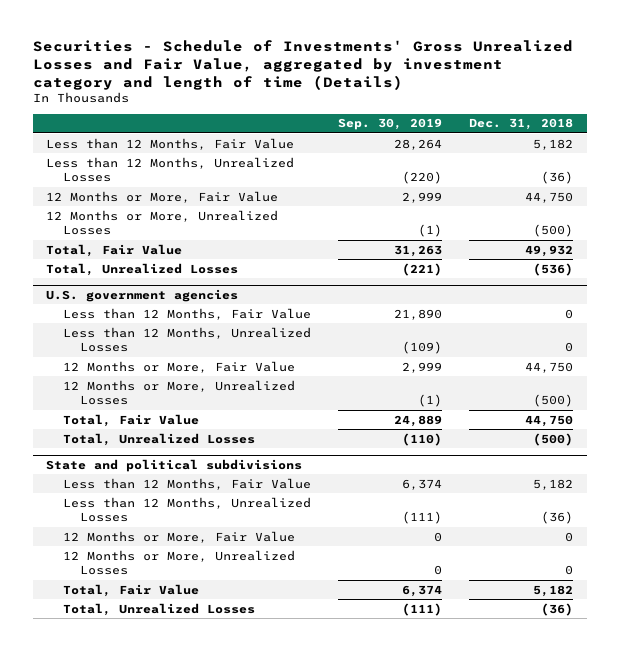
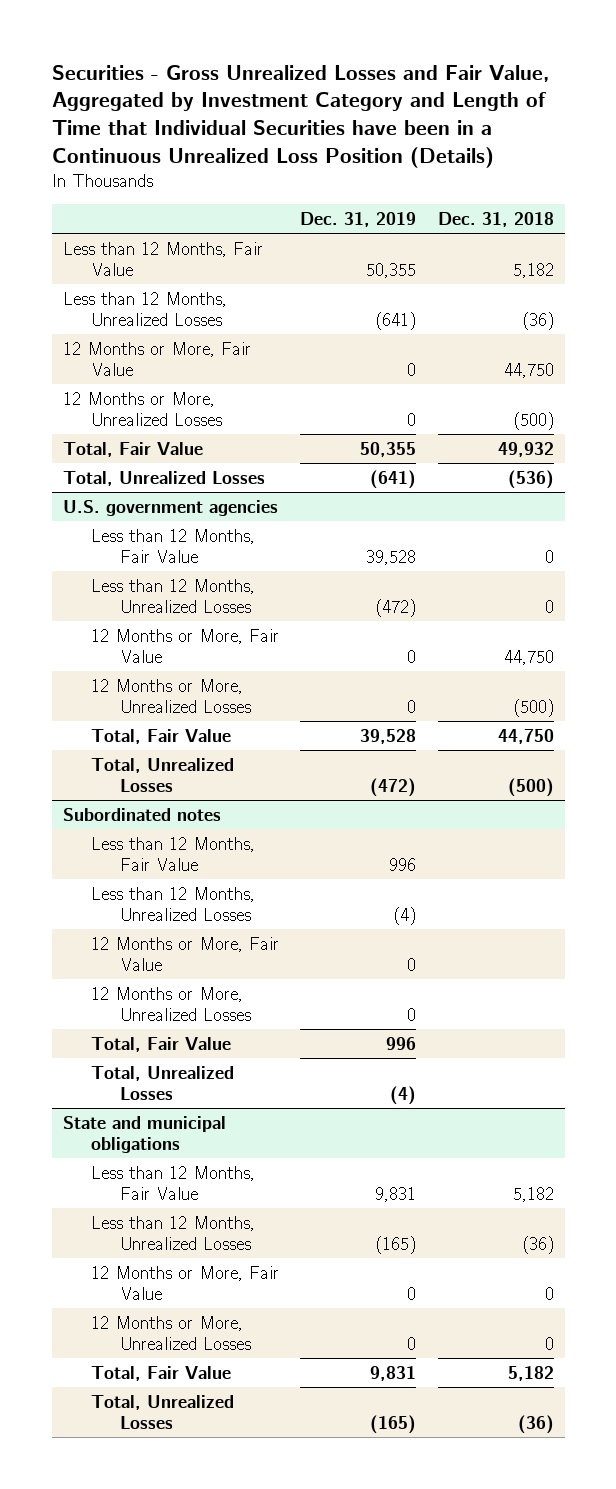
[32,39,573,90] Securities - Schedule of Investments' Gross Unrealized Losses and Fair Value, aggregated by investment category and length of time (Details) -> [51,64,549,168] Securities - Gross Unrealized Losses and Fair Value, Aggregated by Investment Category and Length of Time that Individual Securities have been in a Continuous Unrealized Loss Position (Details)
[338,118,443,131] Sep. 30, 2019 -> none
none -> [300,211,417,227] Dec. 31, 2019
none -> [62,807,221,821] Subordinated notes
none -> [91,836,256,871] Less than 12 Months, Fair Value
none -> [91,886,256,921] Less than 12 Months, Unrealized Losses
none -> [91,936,280,971] 12 Months or More, Fair Value
none -> [91,986,251,1021] 12 Months or More, Unrealized Losses
none -> [91,1036,232,1052] Total, Fair Value
none -> [91,1065,235,1100] Total, Unrealized Losses
[46,458,303,472] State and political subdivisions -> [62,1115,226,1153] State and municipal obligations

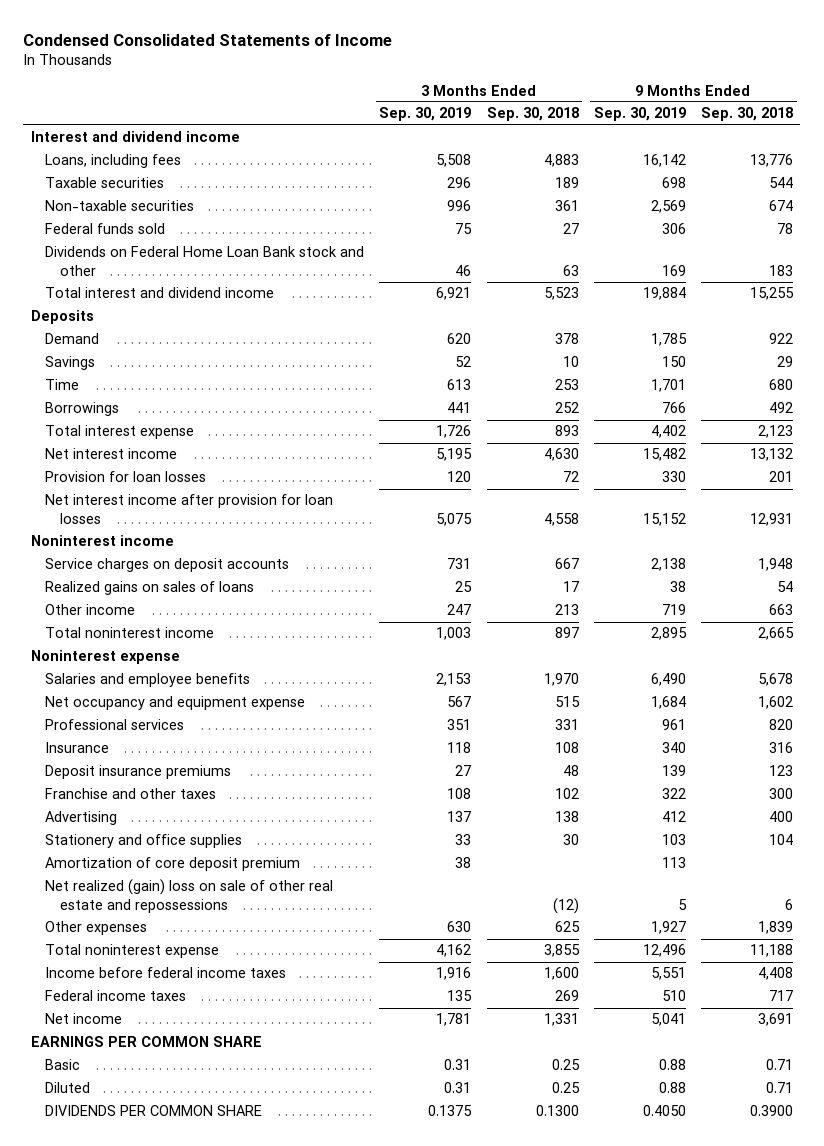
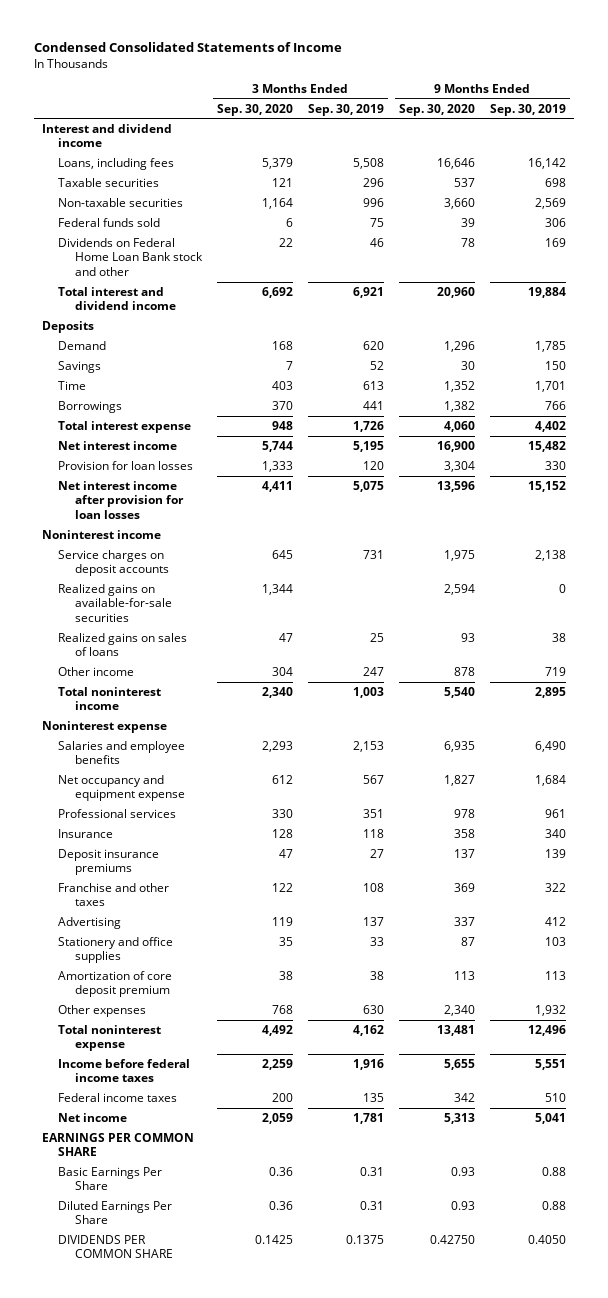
[486,107,579,122] Sep. 30, 2018 -> none
[700,107,793,122] Sep. 30, 2018 -> none
none -> [216,103,293,116] Sep. 30, 2020
none -> [398,103,475,116] Sep. 30, 2020
none -> [58,583,172,622] Realized gains on available-for-sale securities
[45,879,334,913] Net realized (gain) loss on sale of other real estate and repossessions -> none
[650,921,686,935] 1,927 -> [535,1004,567,1016] 1,932
[45,1059,81,1071] Basic -> [58,1166,163,1191] Basic Earnings Per Share
[45,1082,91,1094] Diluted -> [58,1200,173,1225] Diluted Earnings Per Share

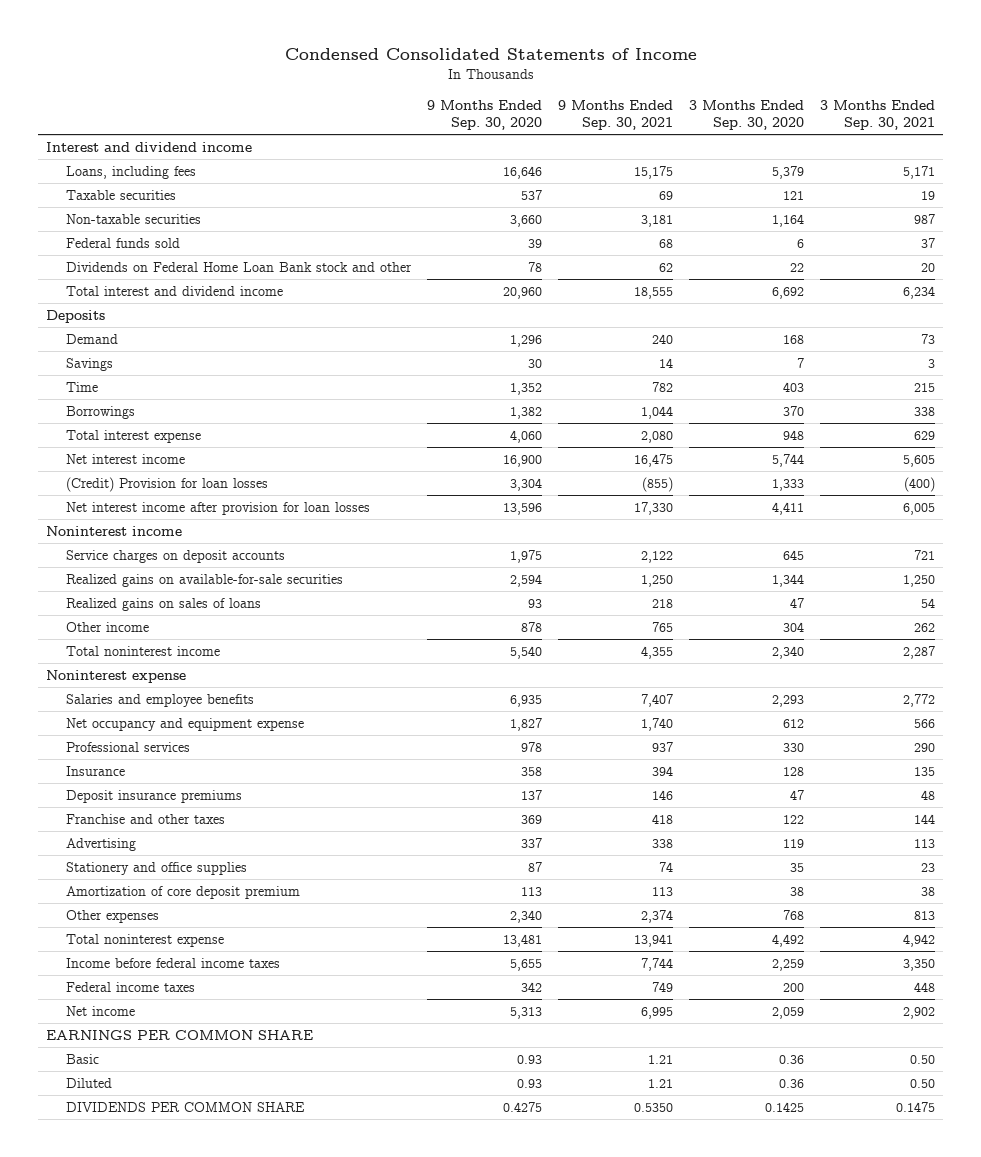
[307,103,384,116] Sep. 30, 2019 -> none
[490,103,567,116] Sep. 30, 2019 -> none
none -> [558,100,674,130] 9 Months Ended Sep. 30, 2021
none -> [820,100,936,130] 3 Months Ended Sep. 30, 2021
[58,460,194,470] Provision for loan losses -> [66,477,269,493] (Credit) Provision for loan losses
[58,1166,163,1191] Basic Earnings Per Share -> [66,1054,100,1065] Basic
[58,1200,173,1225] Diluted Earnings Per Share -> [66,1078,113,1089] Diluted
[429,1234,475,1244] 0.42750 -> [503,1102,543,1113] 0.4275

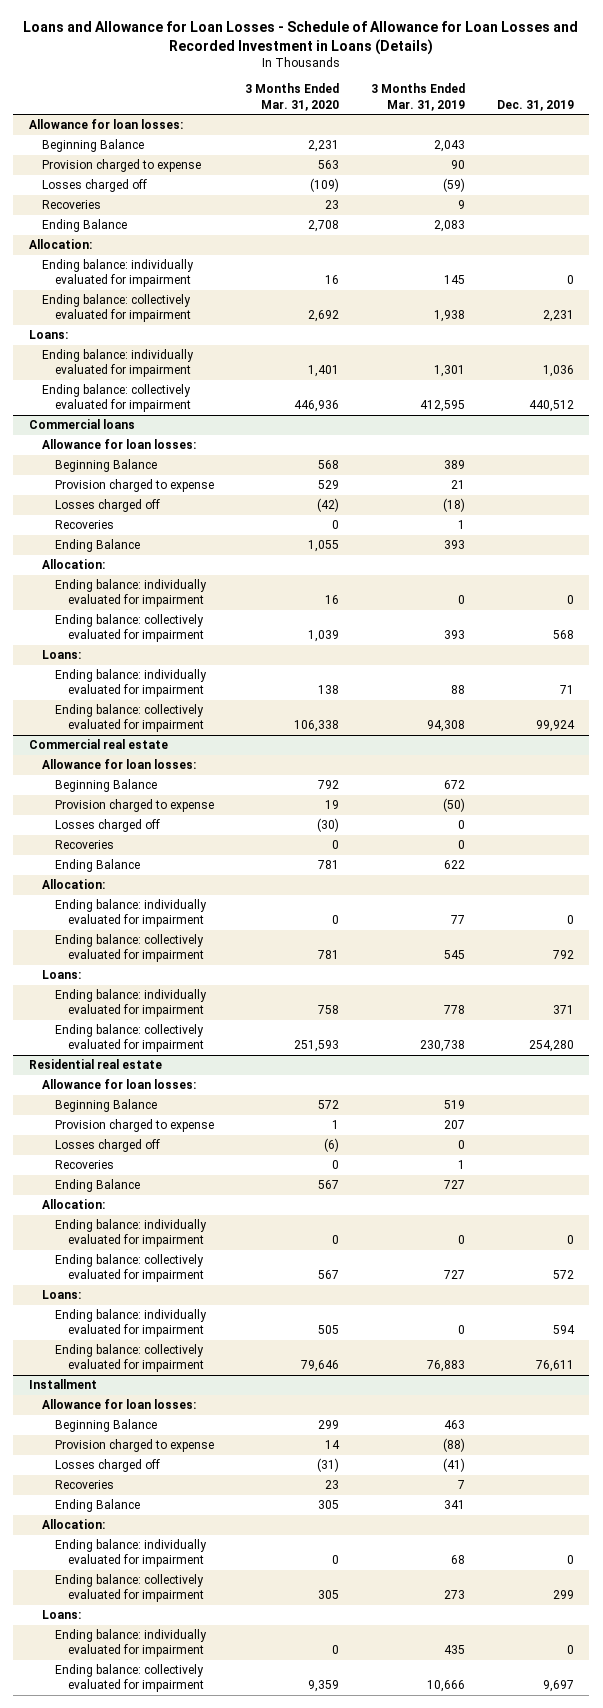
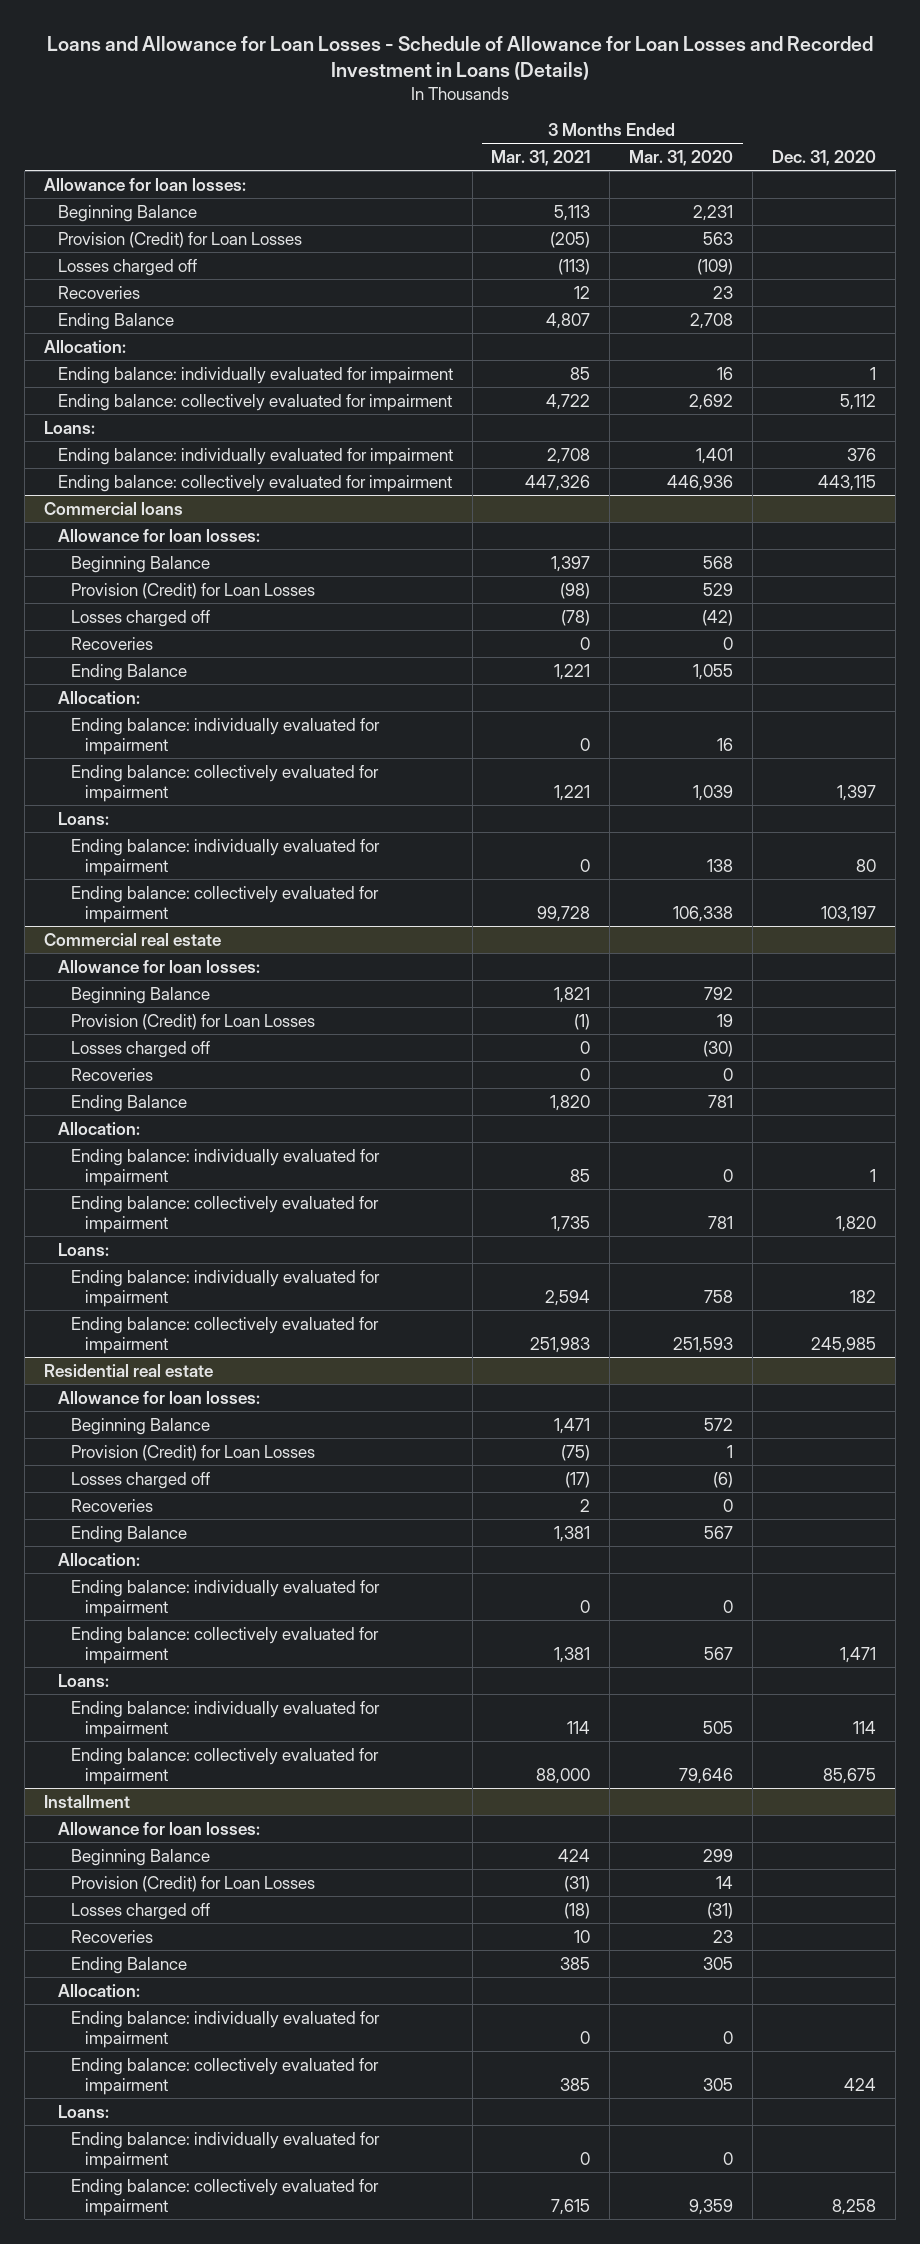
[370,83,465,111] 3 Months Ended Mar. 31, 2019 -> none
[496,99,574,111] Dec. 31, 2019 -> none
none -> [491,150,591,167] Mar. 31, 2021
none -> [772,150,877,167] Dec. 31, 2020
[41,159,201,173] Provision charged to expense -> [57,231,302,248] Provision (Credit) for Loan Losses
[54,479,214,493] Provision charged to expense -> [71,582,316,599] Provision (Credit) for Loan Losses
[54,799,214,813] Provision charged to expense -> [71,1013,316,1030] Provision (Credit) for Loan Losses
[54,1119,214,1133] Provision charged to expense -> [71,1444,316,1461] Provision (Credit) for Loan Losses
[54,1439,214,1453] Provision charged to expense -> [71,1875,316,1892] Provision (Credit) for Loan Losses

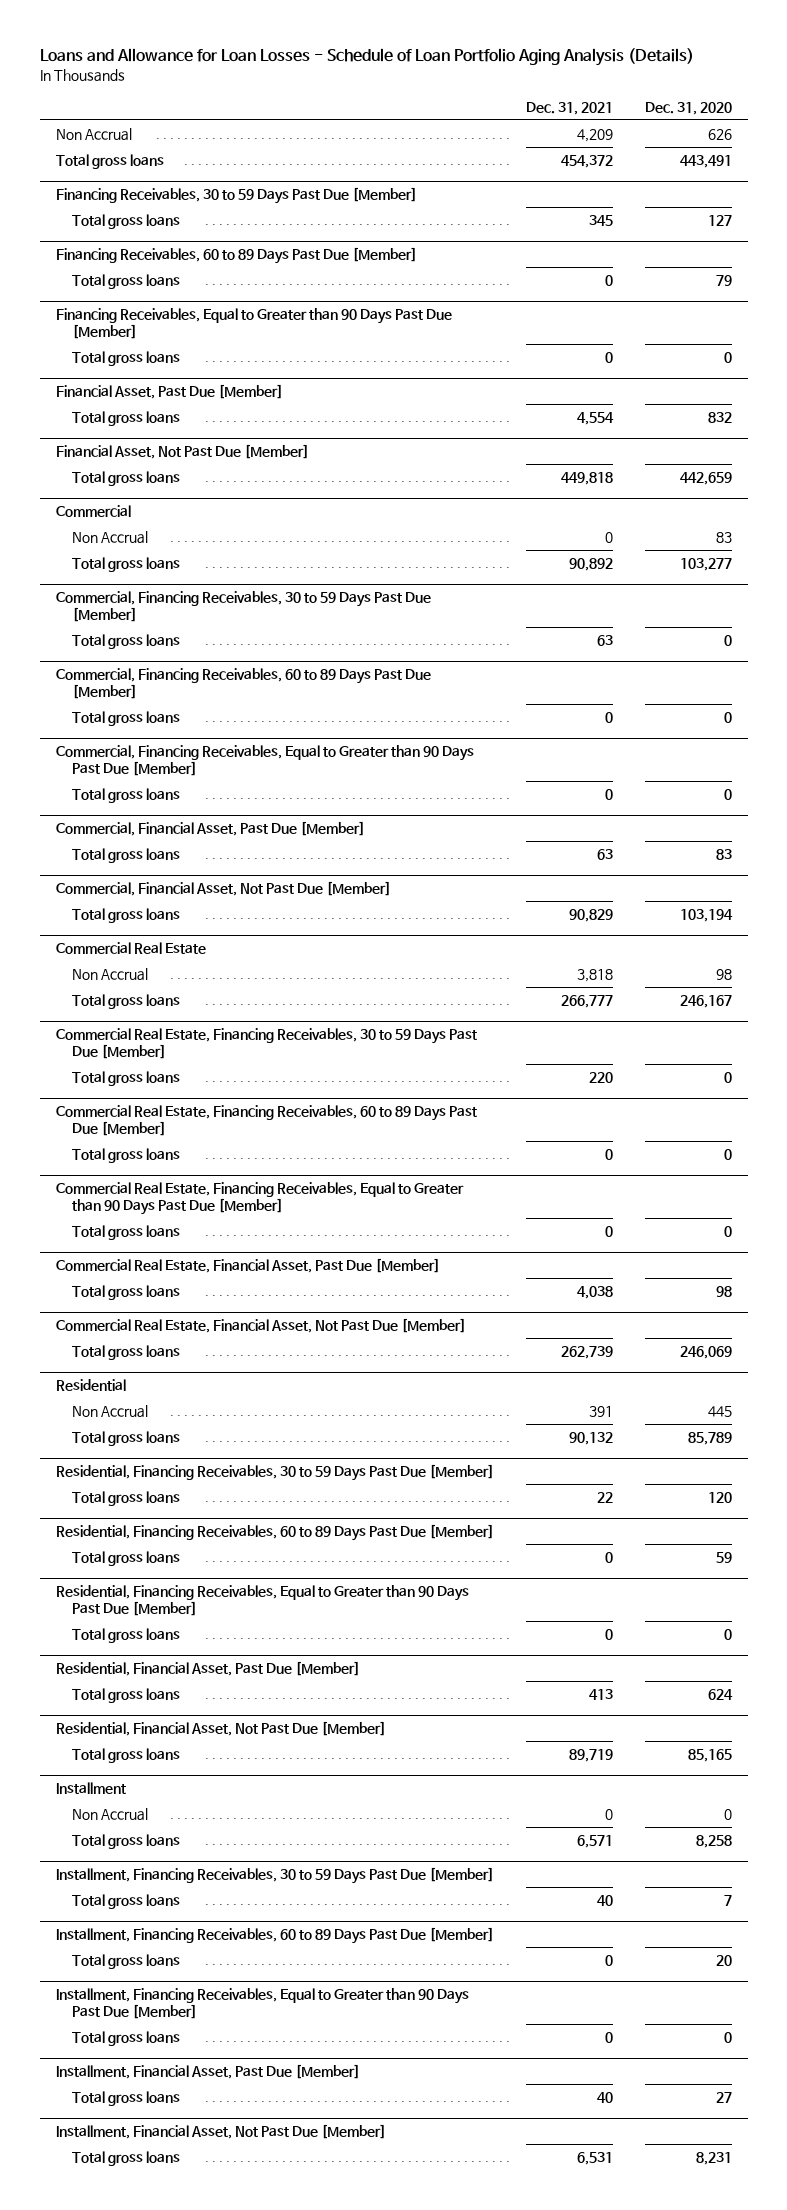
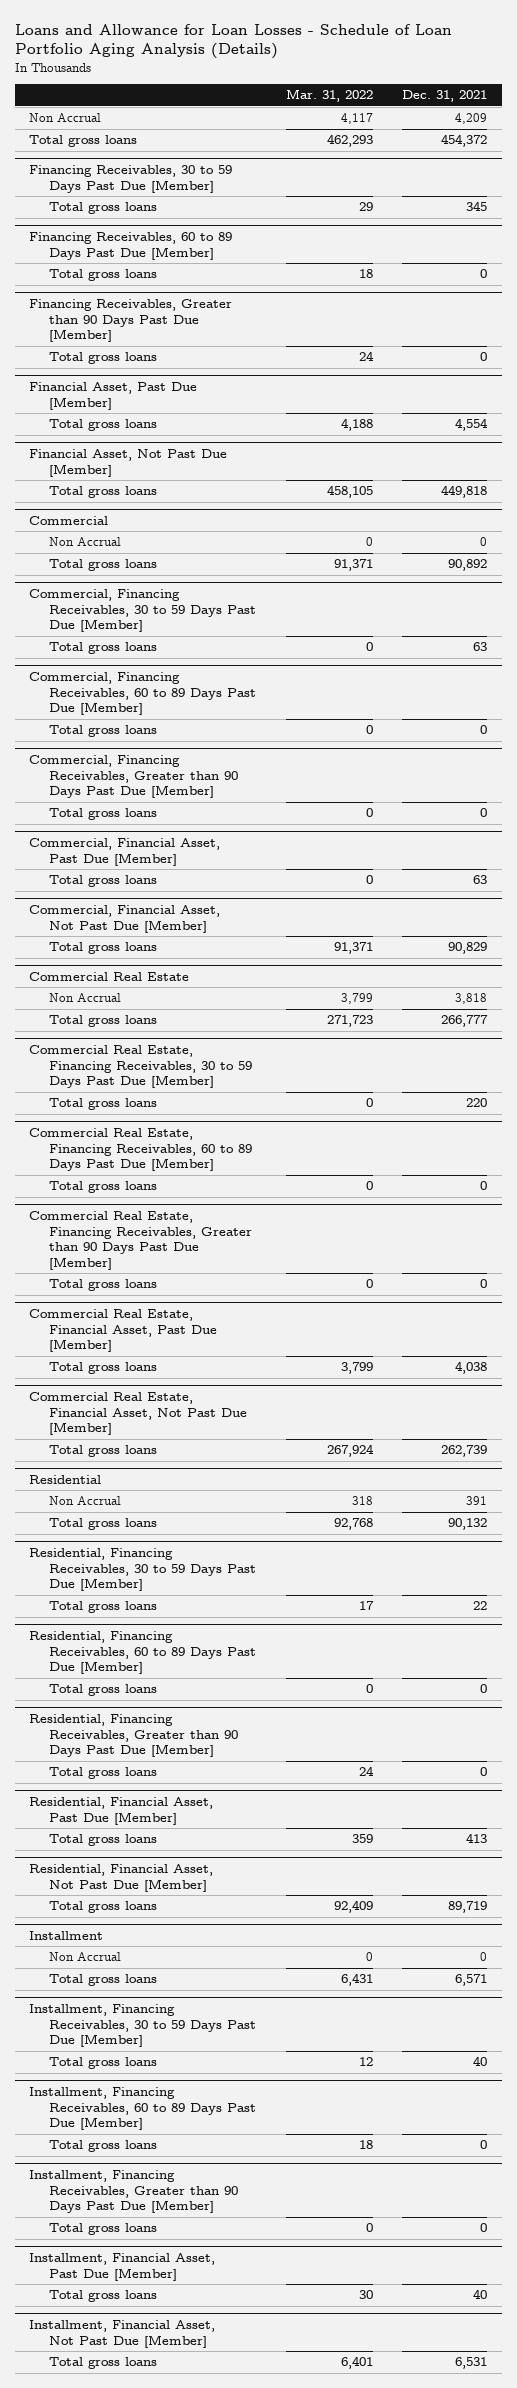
[644,101,732,115] Dec. 31, 2020 -> none
none -> [285,89,373,103] Mar. 31, 2022
[55,308,452,340] Financing Receivables, Equal to Greater than 90 Days Past Due [Member] -> [29,299,233,343] Financing Receivables, Greater than 90 Days Past Due [Member]
[55,745,474,777] Commercial, Financing Receivables, Equal to Greater than 90 Days Past Due [Member] -> [29,755,239,799] Commercial, Financing Receivables, Greater than 90 Days Past Due [Member]
[55,1182,464,1216] Commercial Real Estate, Financing Receivables, Equal to Greater than 90 Days Past Due [Member] -> [29,1211,253,1271] Commercial Real Estate, Financing Receivables, Greater than 90 Days Past Due [Member]
[55,1585,469,1617] Residential, Financing Receivables, Equal to Greater than 90 Days Past Due [Member] -> [29,1714,239,1758] Residential, Financing Receivables, Greater than 90 Days Past Due [Member]
[55,1988,469,2020] Installment, Financing Receivables, Equal to Greater than 90 Days Past Due [Member] -> [29,2170,239,2214] Installment, Financing Receivables, Greater than 90 Days Past Due [Member]

